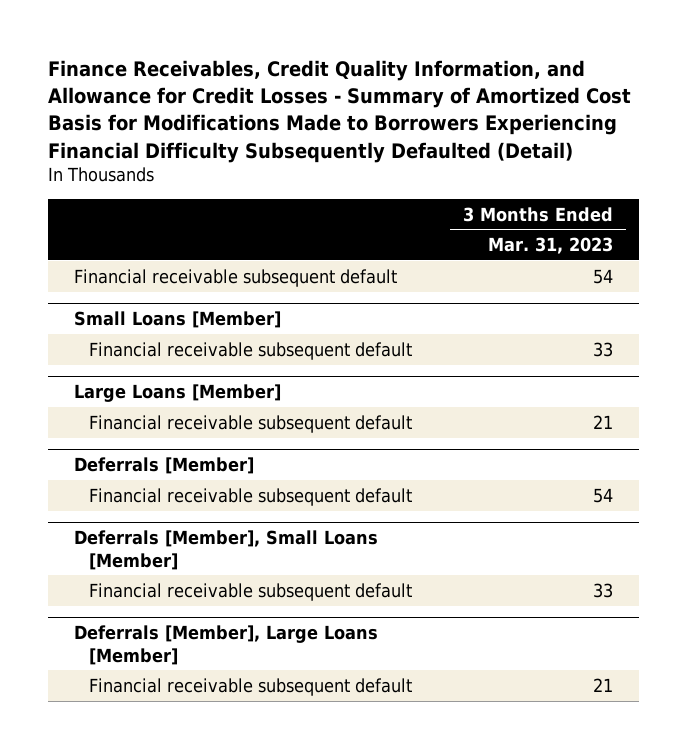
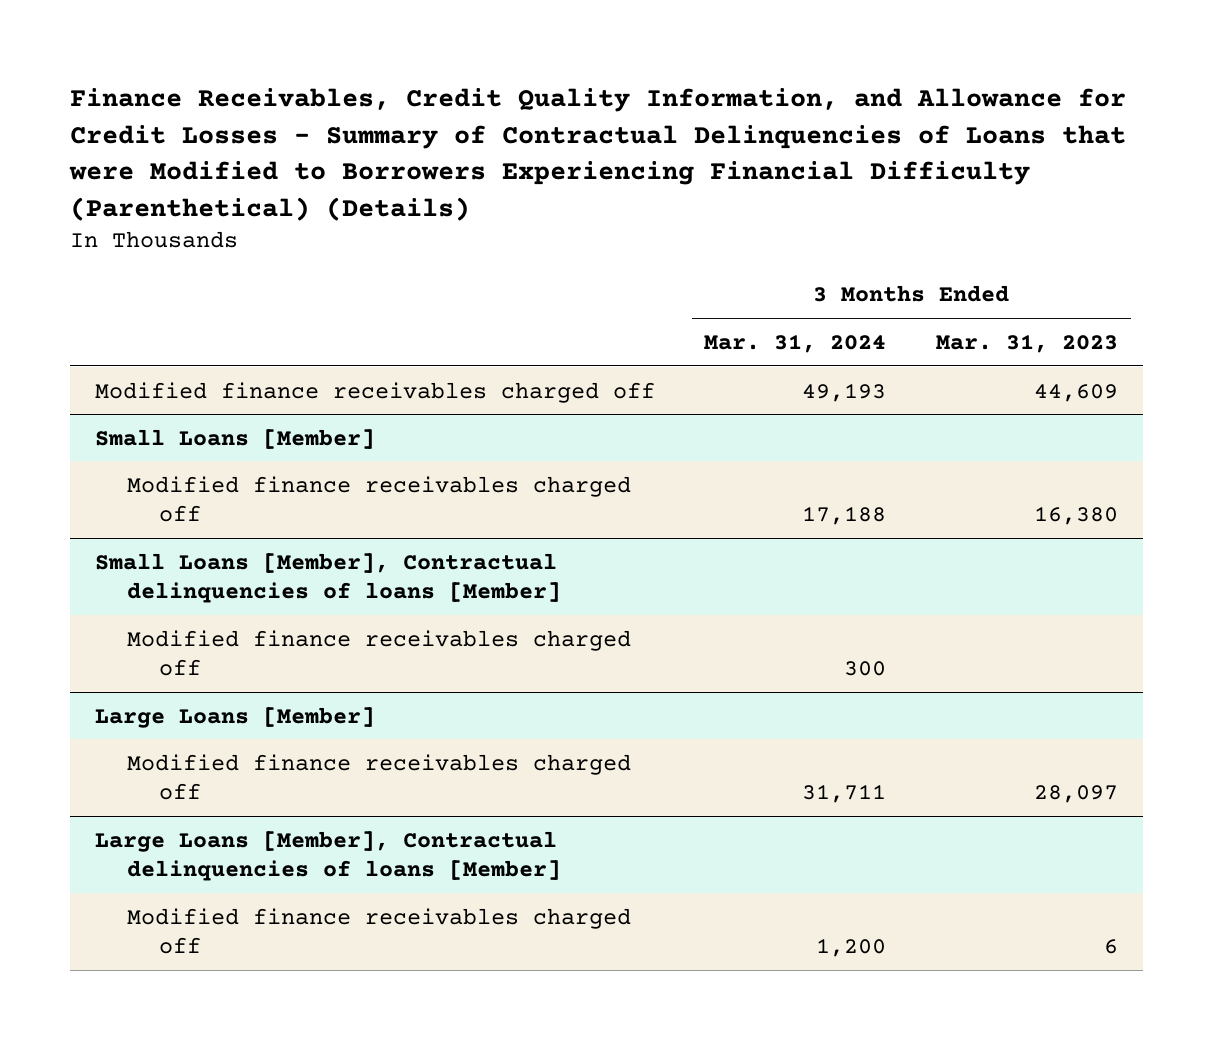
[48,59,632,163] Finance Receivables, Credit Quality Information, and Allowance for Credit Losses - Summary of Amortized Cost Basis for Modifications Made to Borrowers Experiencing Financial Difficulty Subsequently Defaulted (Detail) -> [68,88,1126,221] Finance Receivables, Credit Quality Information, and Allowance for Credit Losses - Summary of Contractual Delinquencies of Loans that were Modified to Borrowers Experiencing Financial Difficulty (Parenthetical) (Details)
none -> [704,333,887,353] Mar. 31, 2024
[74,268,398,287] Financial receivable subsequent default -> none
none -> [94,381,655,403] Modified finance receivables charged off
[88,341,412,360] Financial receivable subsequent default -> none
none -> [126,475,631,522] Modified finance receivables charged off
none -> [94,552,561,603] Small Loans [Member], Contractual delinquencies of loans [Member]
none -> [126,629,631,676] Modified finance receivables charged off
[88,414,412,433] Financial receivable subsequent default -> none
[74,457,255,475] Deferrals [Member] -> none
[88,487,412,506] Financial receivable subsequent default -> none
[74,530,379,570] Deferrals [Member], Small Loans [Member] -> none
[88,582,412,601] Financial receivable subsequent default -> none
[74,625,379,665] Deferrals [Member], Large Loans [Member] -> none
[88,677,412,696] Financial receivable subsequent default -> none
none -> [126,753,631,800] Modified finance receivables charged off
none -> [94,830,561,881] Large Loans [Member], Contractual delinquencies of loans [Member]
none -> [126,907,631,954] Modified finance receivables charged off

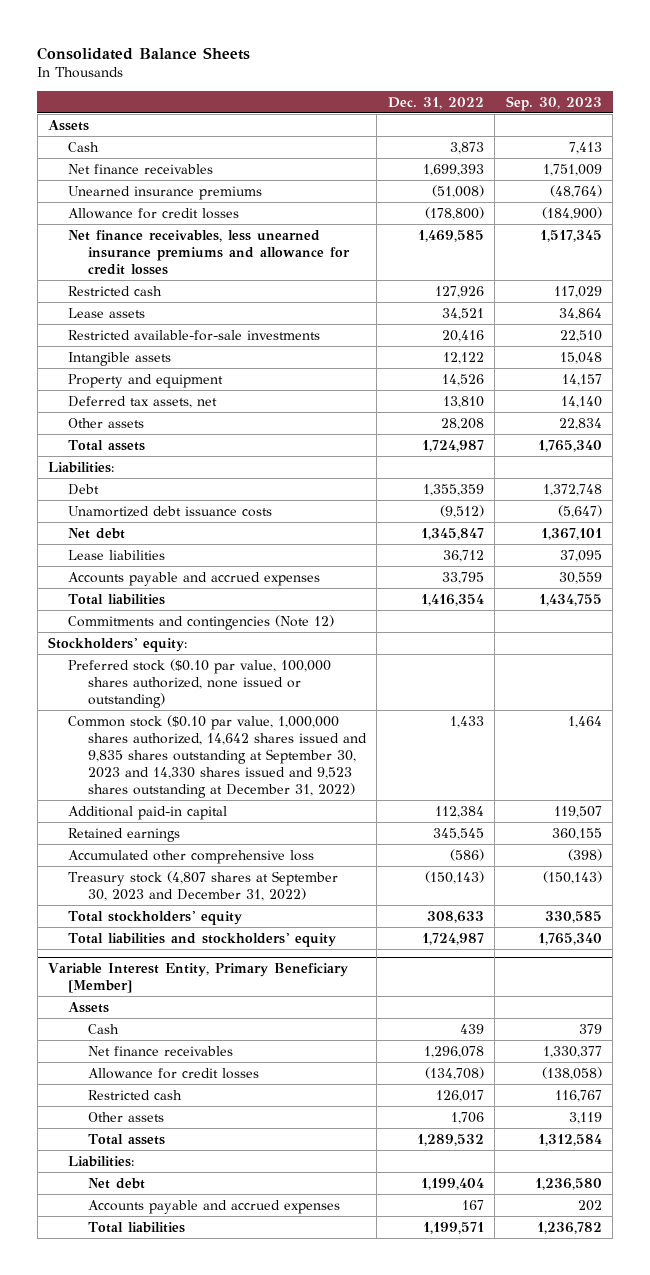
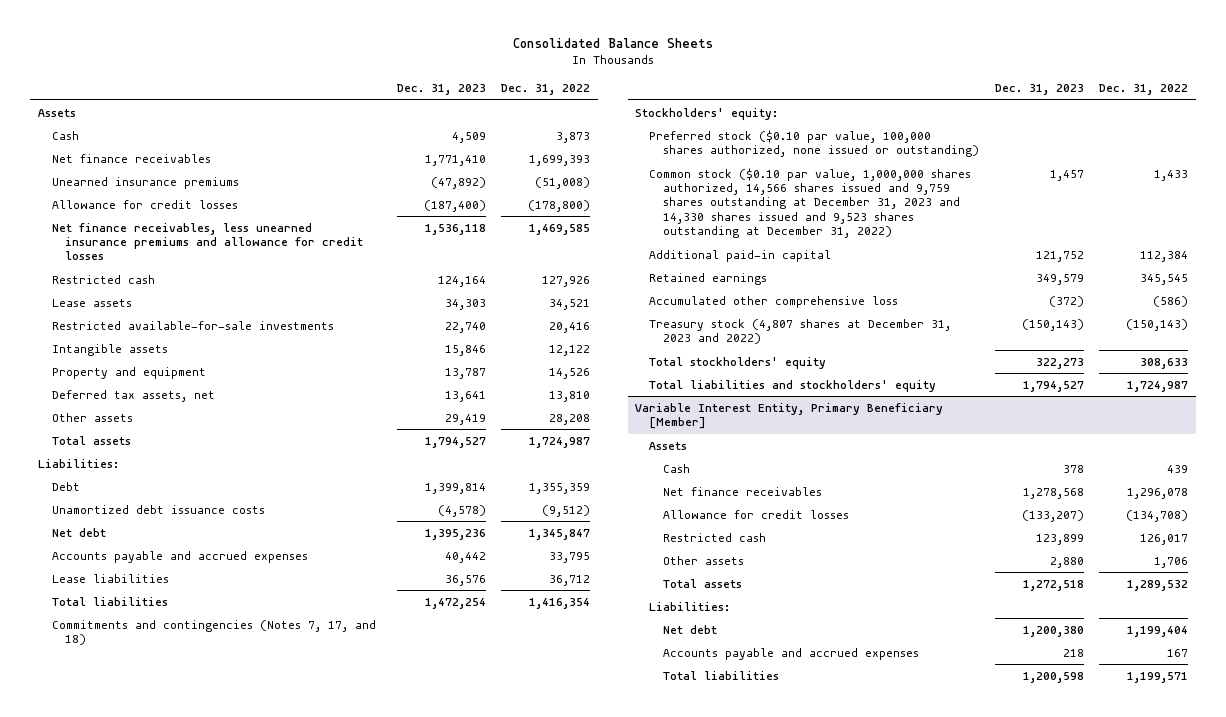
[505,95,602,111] Sep. 30, 2023 -> none
none -> [396,84,486,96] Dec. 31, 2023
[68,549,166,560] Lease liabilities -> [51,573,169,583] Lease liabilities
[68,614,335,630] Commitments and contingencies (Note 12) -> [51,619,376,646] Commitments and contingencies (Notes 7, 17, and 18)
[68,714,368,799] Common stock ($0.10 par value, 1,000,000 shares authorized, 14,642 shares issued and 9,835 shares outstanding at September 30, 2023 and 14,330 shares issued and 9,523 shares outstanding at December 31, 2022) -> [649,167,972,239] Common stock ($0.10 par value, 1,000,000 shares authorized, 14,566 shares issued and 9,759 shares outstanding at December 31, 2023 and 14,330 shares issued and 9,523 shares outstanding at December 31, 2022)
[68,870,339,901] Treasury stock (4,807 shares at September 30, 2023 and December 31, 2022) -> [649,318,952,345] Treasury stock (4,807 shares at December 31, 2023 and 2022)

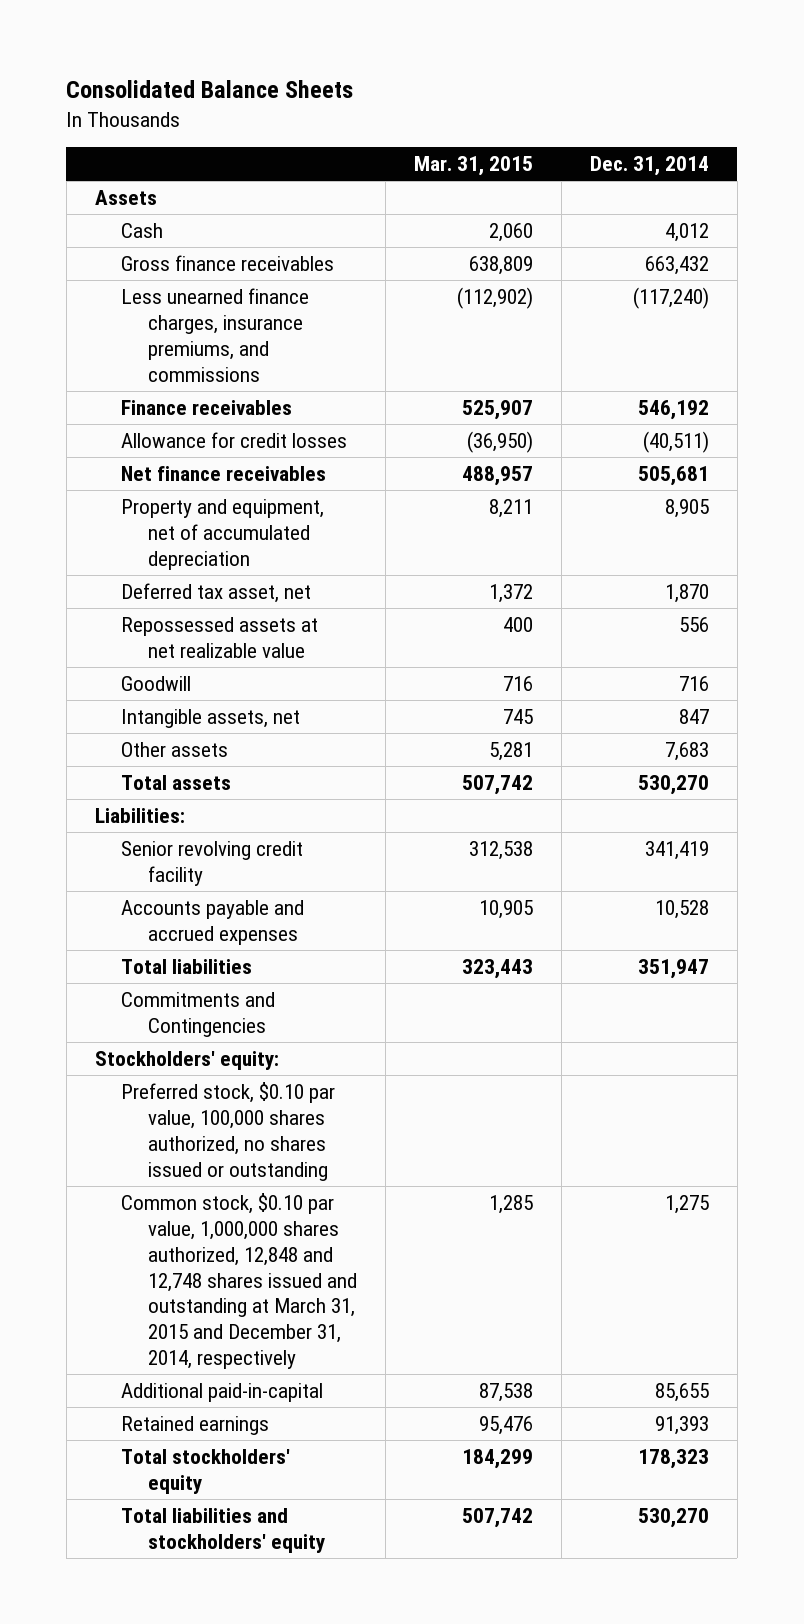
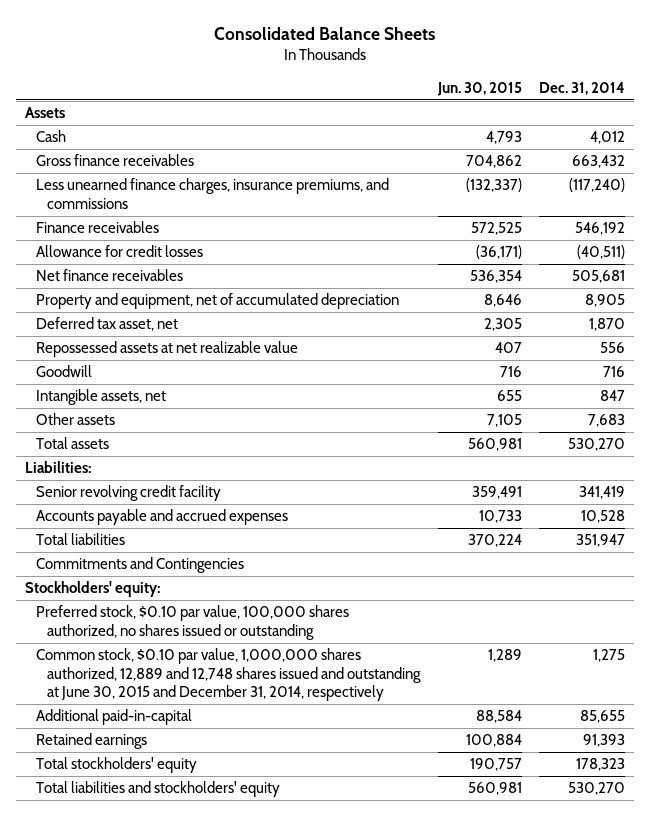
[414,156,534,177] Mar. 31, 2015 -> none
none -> [436,81,522,96] Jun. 30, 2015
[121,1192,358,1370] Common stock, $0.10 par value, 1,000,000 shares authorized, 12,848 and 12,748 shares issued and outstanding at March 31, 2015 and December 31, 2014, respectively -> [36,648,422,702] Common stock, $0.10 par value, 1,000,000 shares authorized, 12,889 and 12,748 shares issued and outstanding at June 30, 2015 and December 31, 2014, respectively

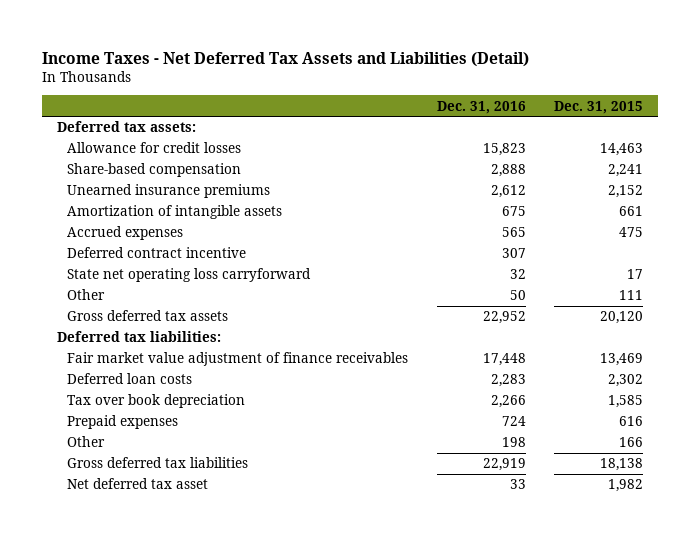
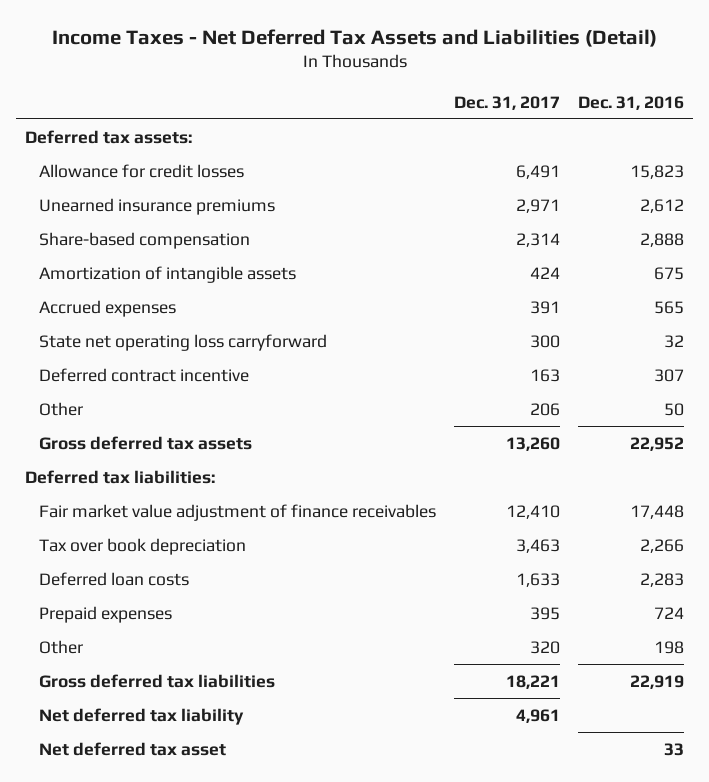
[554,100,644,114] Dec. 31, 2015 -> none
none -> [454,95,561,110] Dec. 31, 2017
[66,163,241,178] Share-based compensation -> [39,231,251,249] Share-based compensation
[66,247,246,259] Deferred contract incentive -> [39,367,250,382] Deferred contract incentive
[66,373,192,385] Deferred loan costs -> [39,571,190,586] Deferred loan costs
none -> [39,707,245,725] Net deferred tax liability

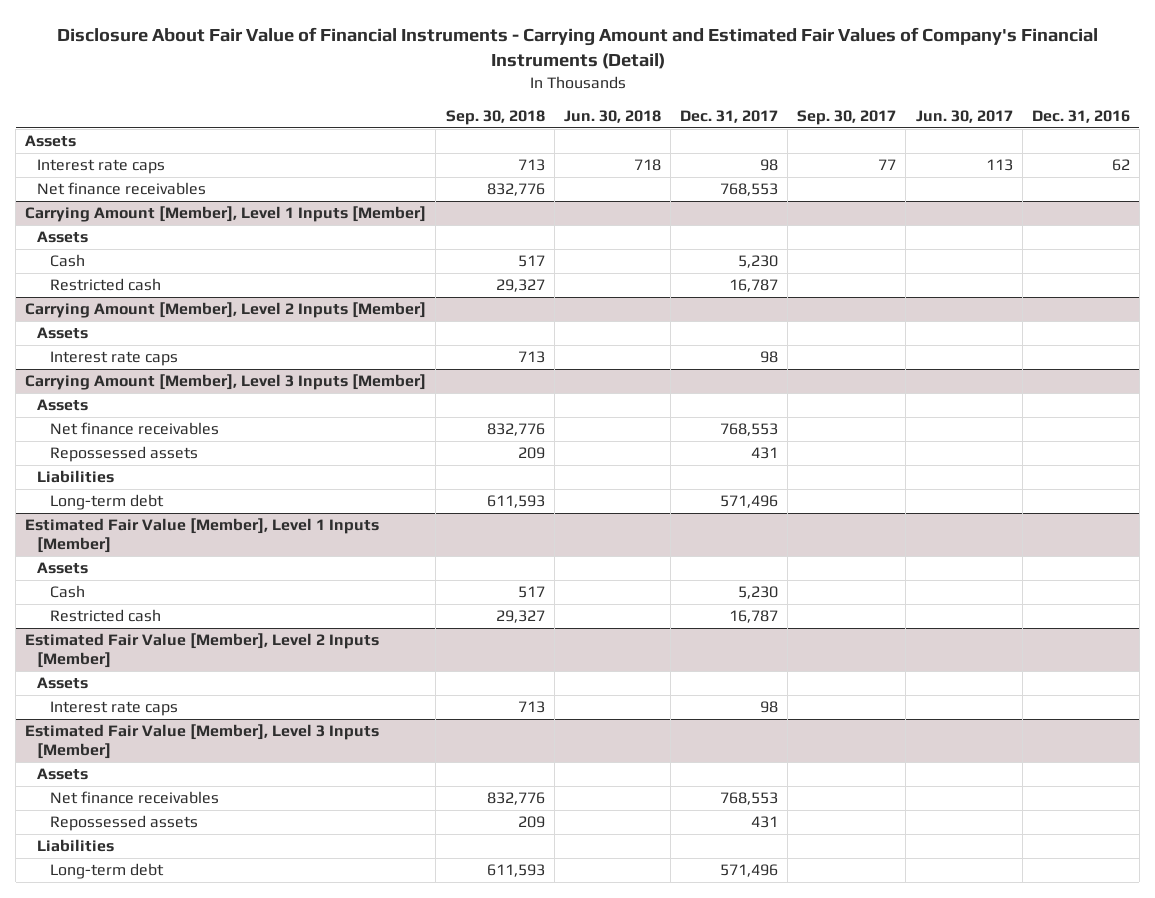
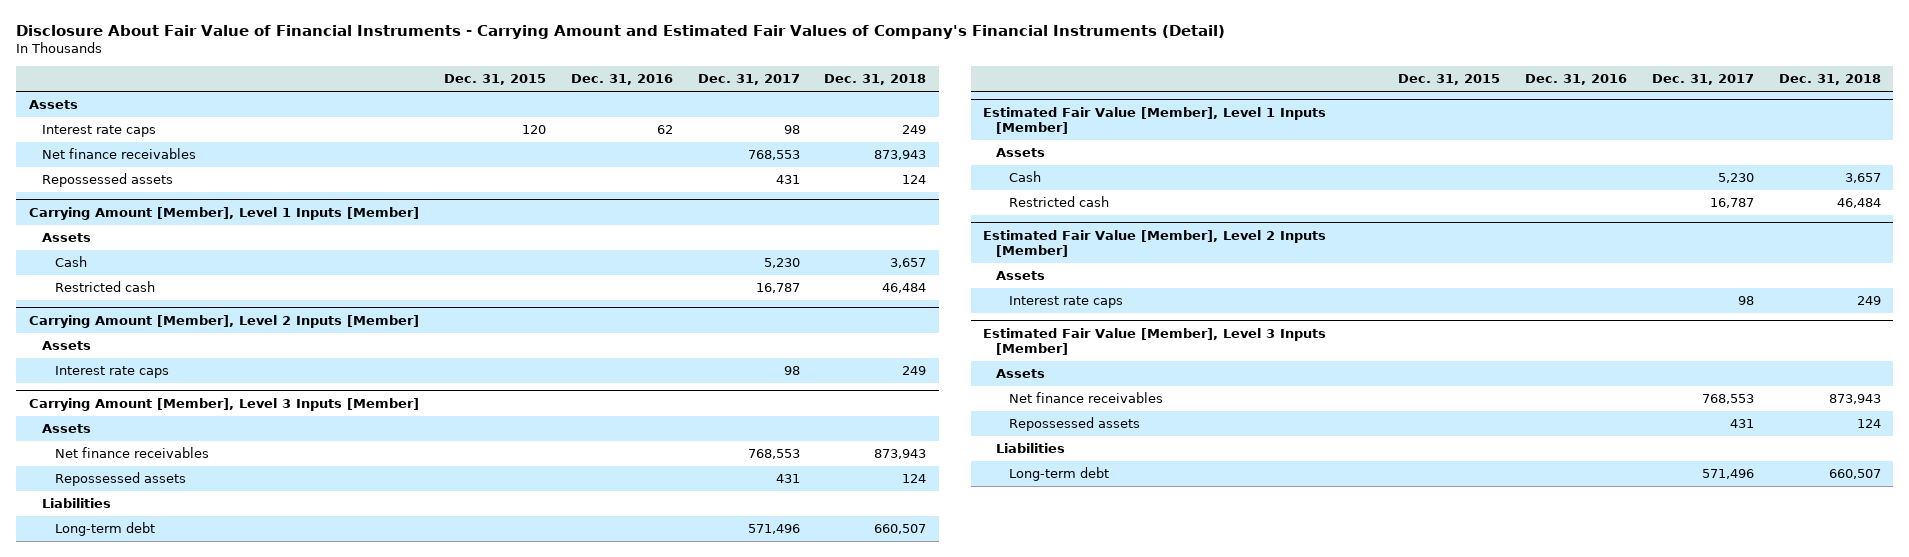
[445,110,545,126] Sep. 30, 2018 -> none
[563,110,661,124] Jun. 30, 2018 -> none
[797,110,897,126] Sep. 30, 2017 -> none
[915,110,1013,124] Jun. 30, 2017 -> none
none -> [443,74,546,86] Dec. 31, 2015
none -> [824,74,927,86] Dec. 31, 2018
none -> [41,173,173,188] Repossessed assets

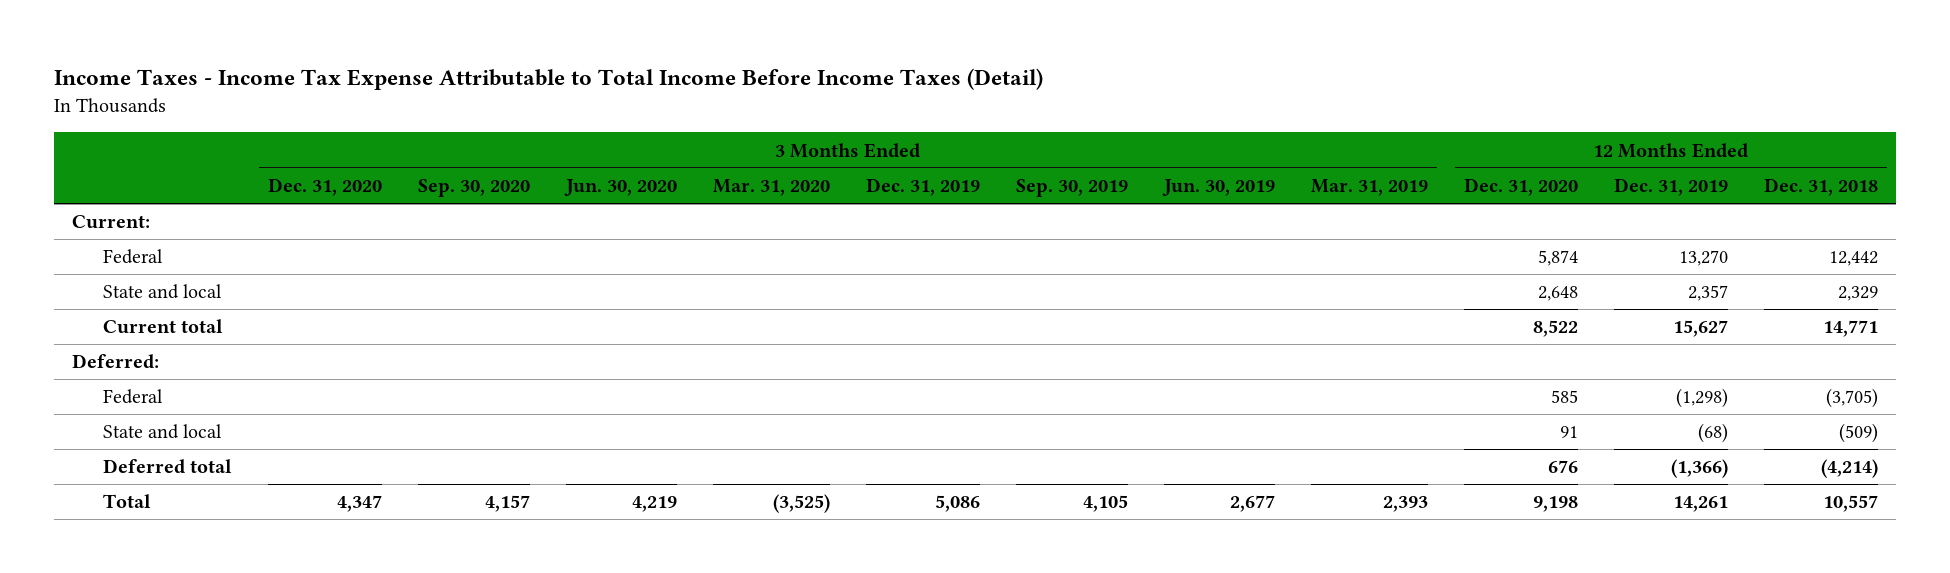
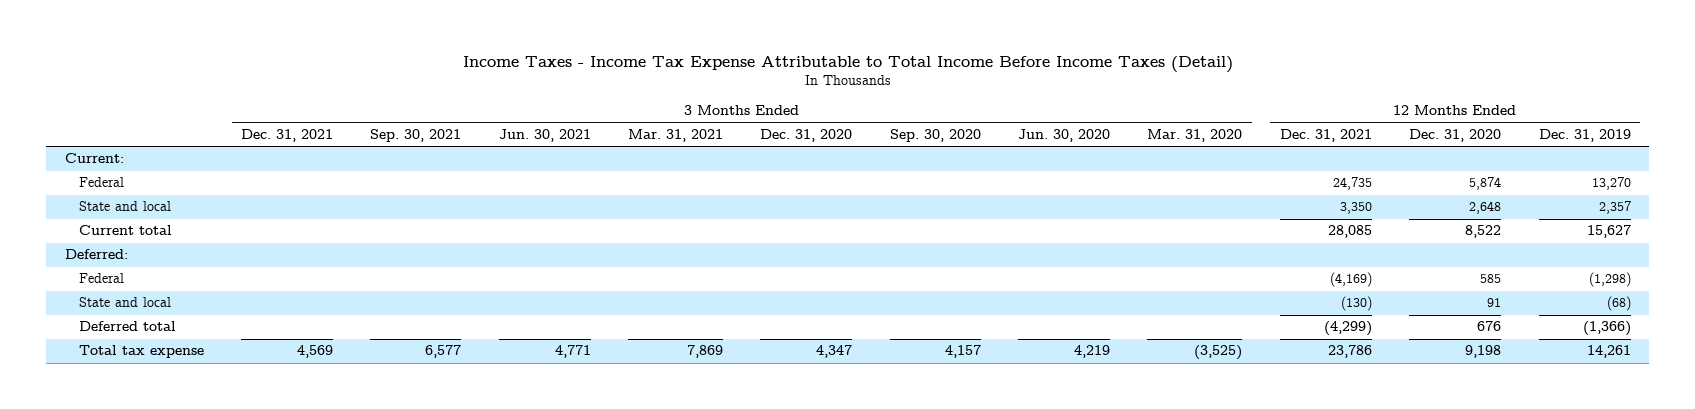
[865,177,980,196] Dec. 31, 2019 -> none
[1015,178,1128,197] Sep. 30, 2019 -> none
[1161,178,1275,196] Jun. 30, 2019 -> none
[1310,178,1428,196] Mar. 31, 2019 -> none
[1763,177,1878,196] Dec. 31, 2018 -> none
none -> [241,129,334,143] Dec. 31, 2021
none -> [370,129,462,143] Sep. 30, 2021
none -> [498,129,591,143] Jun. 30, 2021
none -> [628,129,724,143] Mar. 31, 2021
none -> [1279,129,1372,143] Dec. 31, 2021
[102,494,151,509] Total -> [78,345,204,359] Total tax expense

